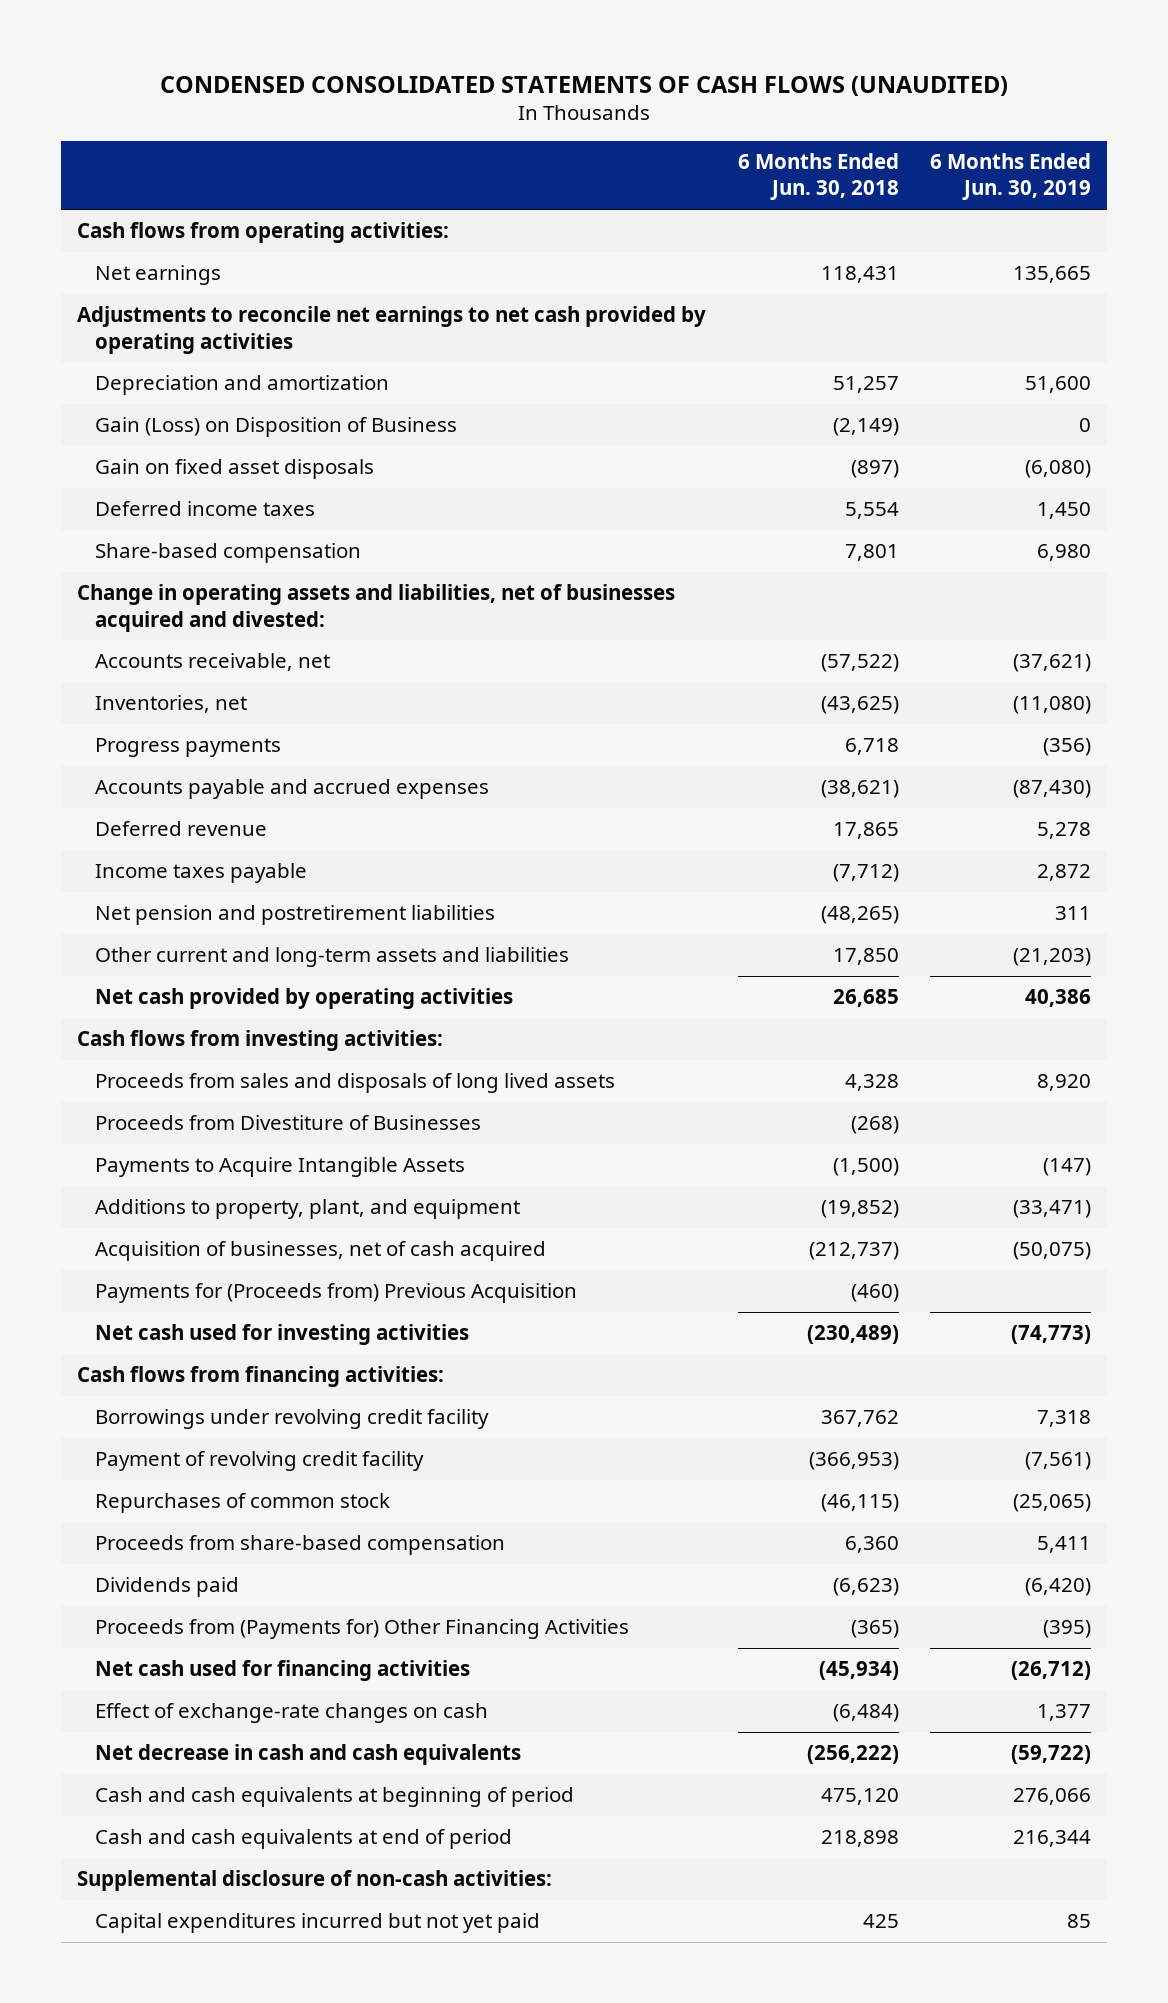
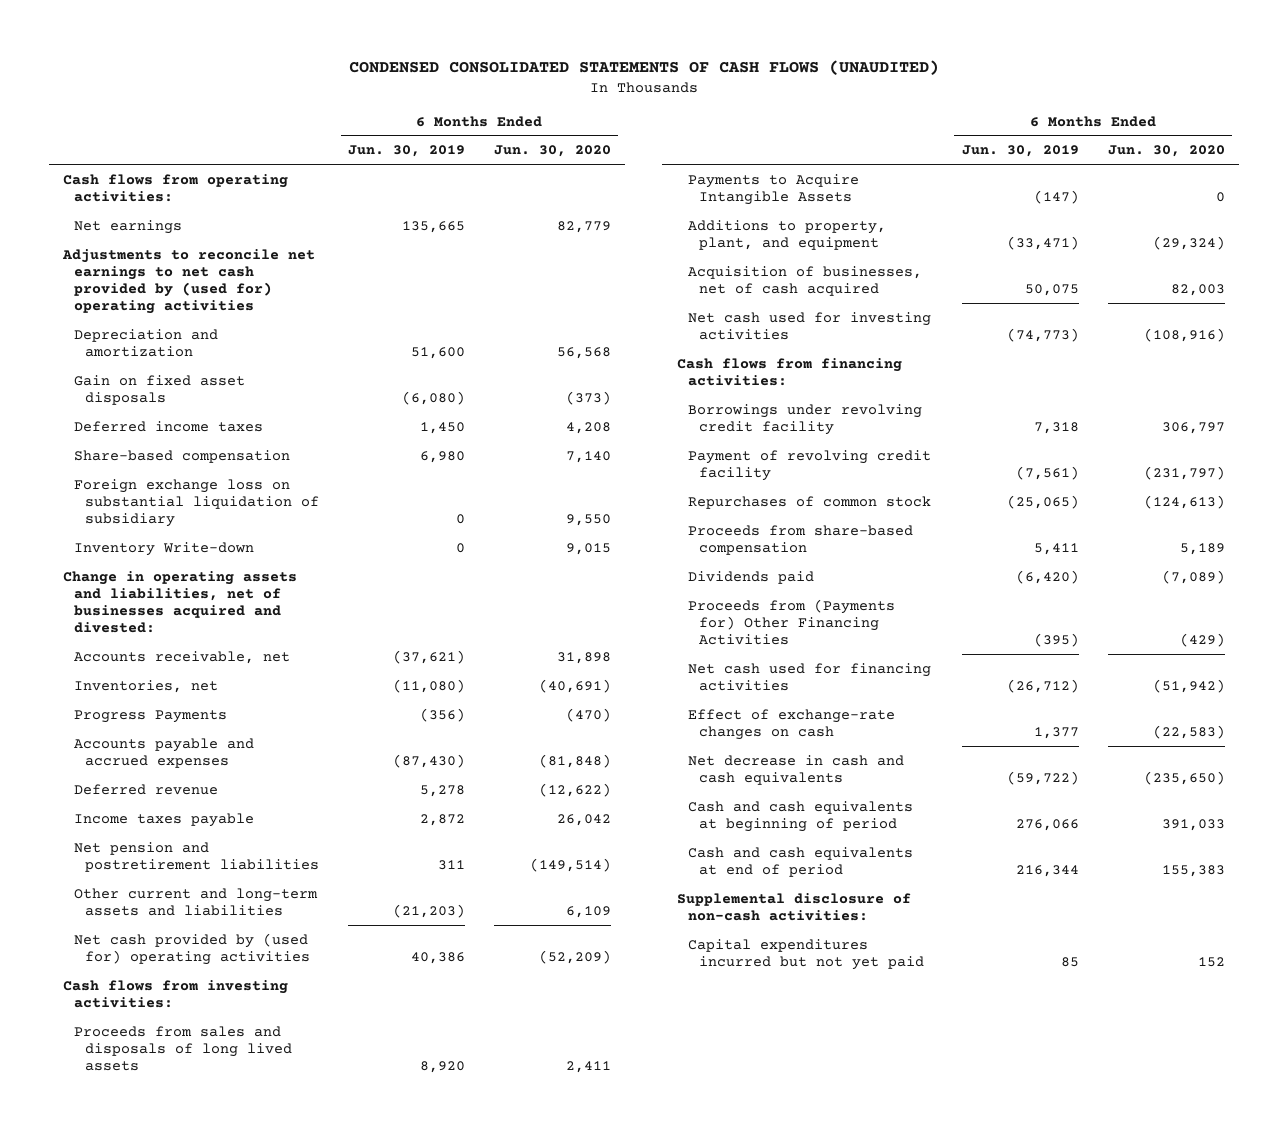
[737,152,899,201] 6 Months Ended Jun. 30, 2018 -> none
none -> [493,145,611,158] Jun. 30, 2020
[76,306,706,354] Adjustments to reconcile net earnings to net cash provided by operating activities -> [62,248,316,315] Adjustments to reconcile net earnings to net cash provided by (used for) operating activities
[95,417,458,438] Gain (Loss) on Disposition of Business -> none
none -> [73,478,319,528] Foreign exchange loss on substantial liquidation of subsidiary
none -> [73,541,254,556] Inventory Write-down
[95,738,282,758] Progress payments -> [73,709,227,723] Progress Payments
[95,988,514,1010] Net cash provided by operating activities -> [73,932,310,965] Net cash provided by (used for) operating activities
[95,1115,482,1131] Proceeds from Divestiture of Businesses -> none
[95,1283,578,1304] Payments for (Proceeds from) Previous Acquisition -> none
[1013,1242,1092,1261] (50,075) -> [1024,283,1079,296] 50,075

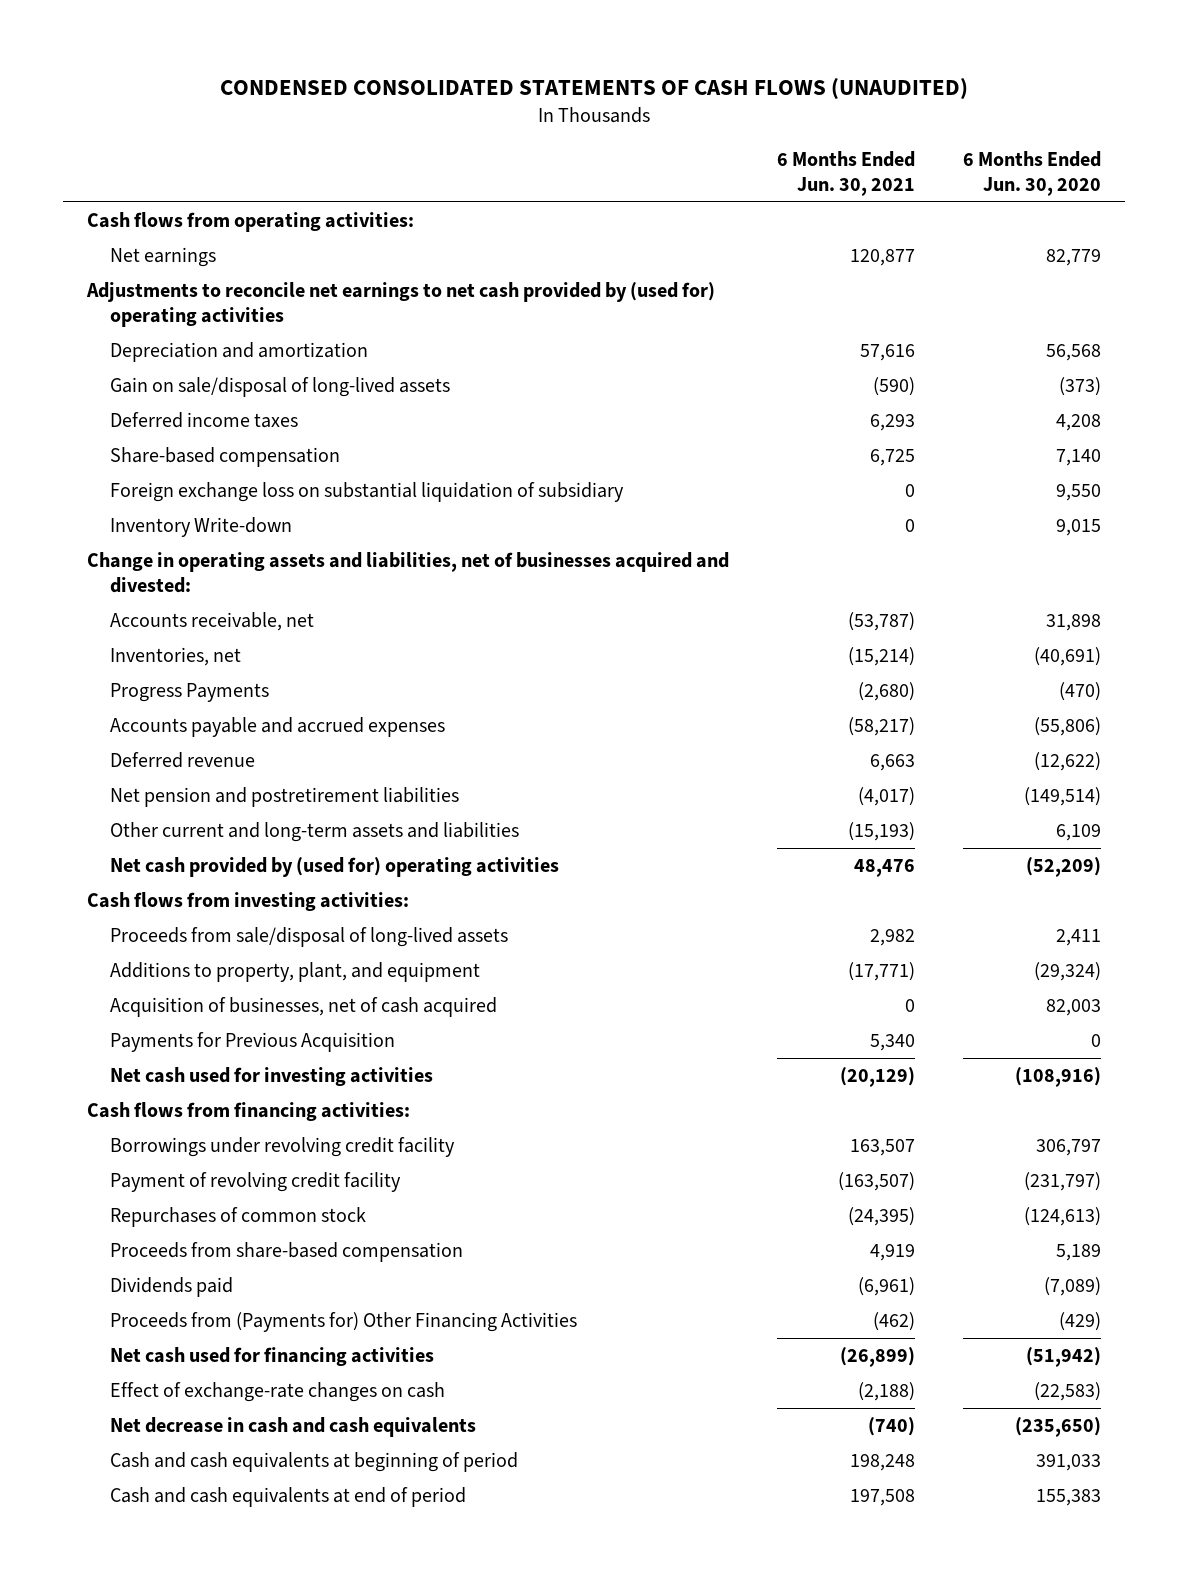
[347,145,465,158] Jun. 30, 2019 -> none
none -> [777,151,916,196] 6 Months Ended Jun. 30, 2021
[73,374,245,405] Gain on fixed asset disposals -> [110,377,451,398] Gain on sale/disposal of long-lived assets
[538,753,611,768] (81,848) -> [1034,717,1102,737] (55,806)
[73,812,254,827] Income taxes payable -> none
[687,173,859,205] Payments to Acquire Intangible Assets -> none
[73,1025,292,1072] Proceeds from sales and disposals of long lived assets -> [110,927,509,948] Proceeds from sale/disposal of long-lived assets
none -> [110,1032,396,1053] Payments for Previous Acquisition
[676,892,911,921] Supplemental disclosure of non-cash activities: -> none
[687,938,924,970] Capital expenditures incurred but not yet paid -> none

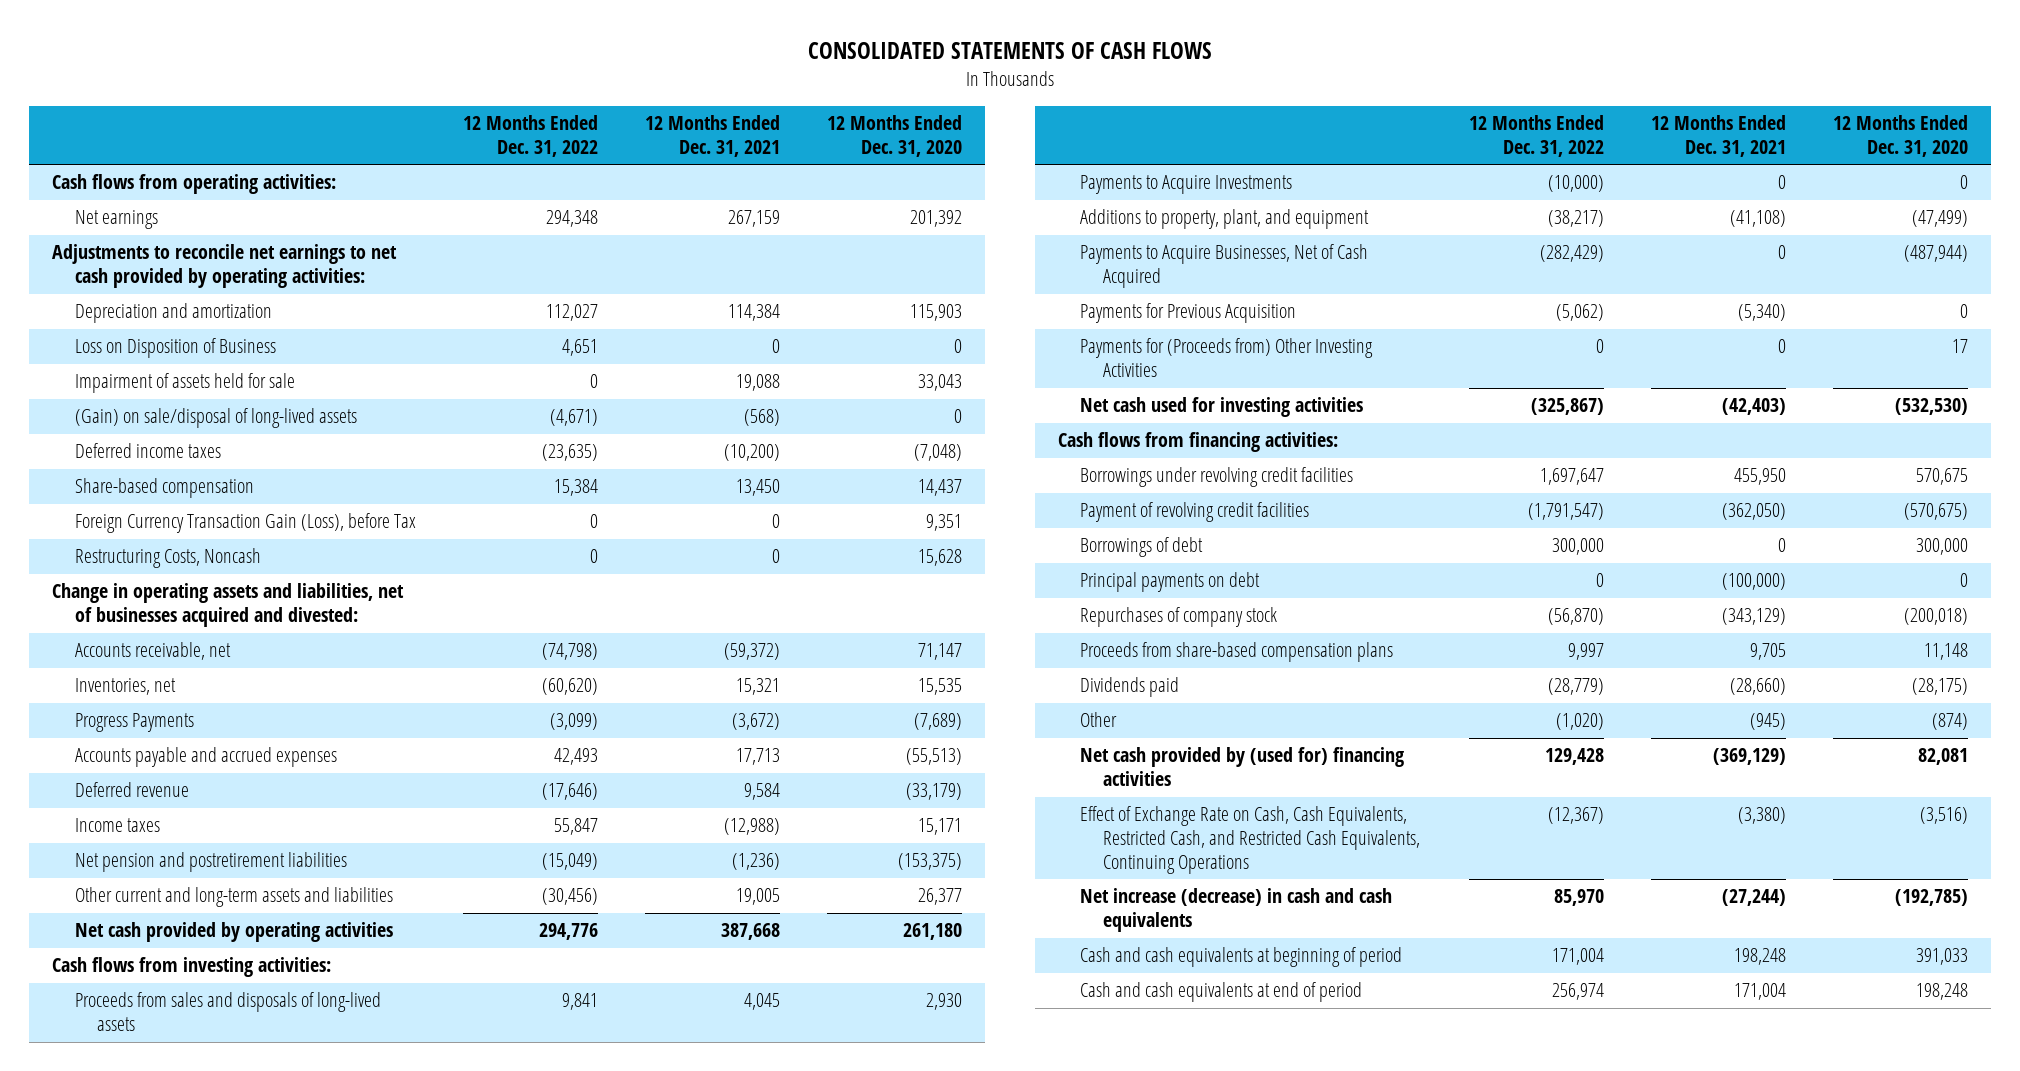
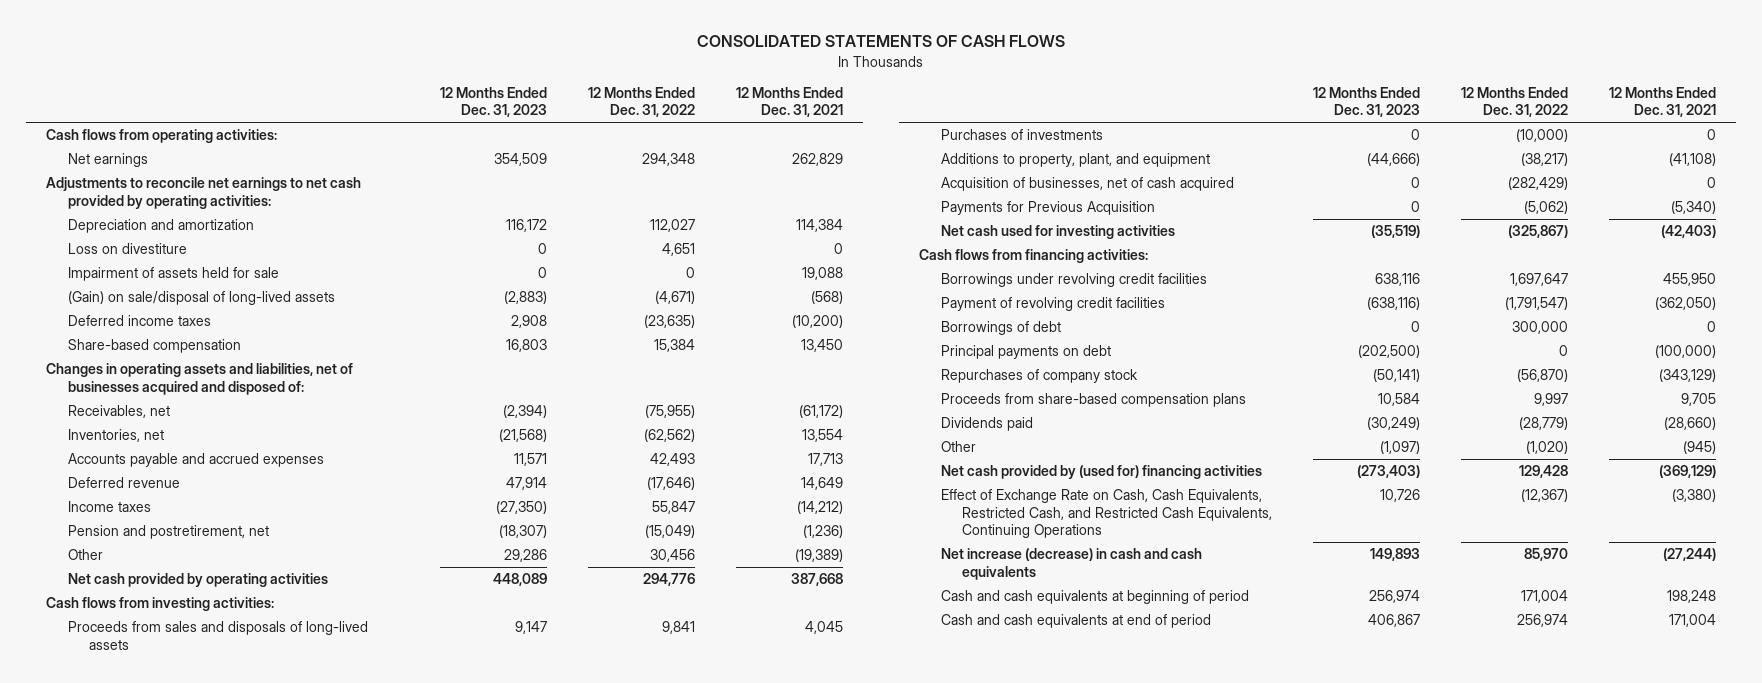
[826,114,962,157] 12 Months Ended Dec. 31, 2020 -> none
none -> [440,86,548,118] 12 Months Ended Dec. 31, 2023
[727,210,780,228] 267,159 -> [791,153,843,167] 262,829
[74,338,276,359] Loss on Disposition of Business -> [67,243,187,255] Loss on divestiture
[74,513,416,534] Foreign Currency Transaction Gain (Loss), before Tax -> none
[74,548,261,569] Restructuring Costs, Noncash -> none
[74,713,194,733] Progress Payments -> none
[52,583,405,628] Change in operating assets and liabilities, net of businesses acquired and divested: -> [45,363,353,395] Changes in operating assets and liabilities, net of businesses acquired and disposed of:
[74,642,231,661] Accounts receivable, net -> [67,405,170,419] Receivables, net
[541,643,598,661] (74,798) -> [645,405,696,419] (75,955)
[723,643,780,661] (59,372) -> [798,405,843,419] (61,172)
[541,678,598,696] (60,620) -> [644,429,696,443] (62,562)
[735,678,780,696] 15,321 -> [801,429,843,443] 13,554
[74,887,393,908] Other current and long-term assets and liabilities -> none
[743,783,780,801] 9,584 -> [800,477,843,491] 14,649
[723,818,780,836] (12,988) -> [796,501,843,515] (14,212)
[74,852,347,873] Net pension and postretirement liabilities -> [67,525,269,540] Pension and postretirement, net
none -> [67,549,103,561] Other
[1080,175,1293,195] Payments to Acquire Investments -> [940,129,1103,141] Purchases of investments
[1080,244,1369,289] Payments to Acquire Businesses, Net of Cash Acquired -> [940,177,1234,192] Acquisition of businesses, net of cash acquired
[1080,338,1374,378] Payments for (Proceeds from) Other Investing Activities -> none

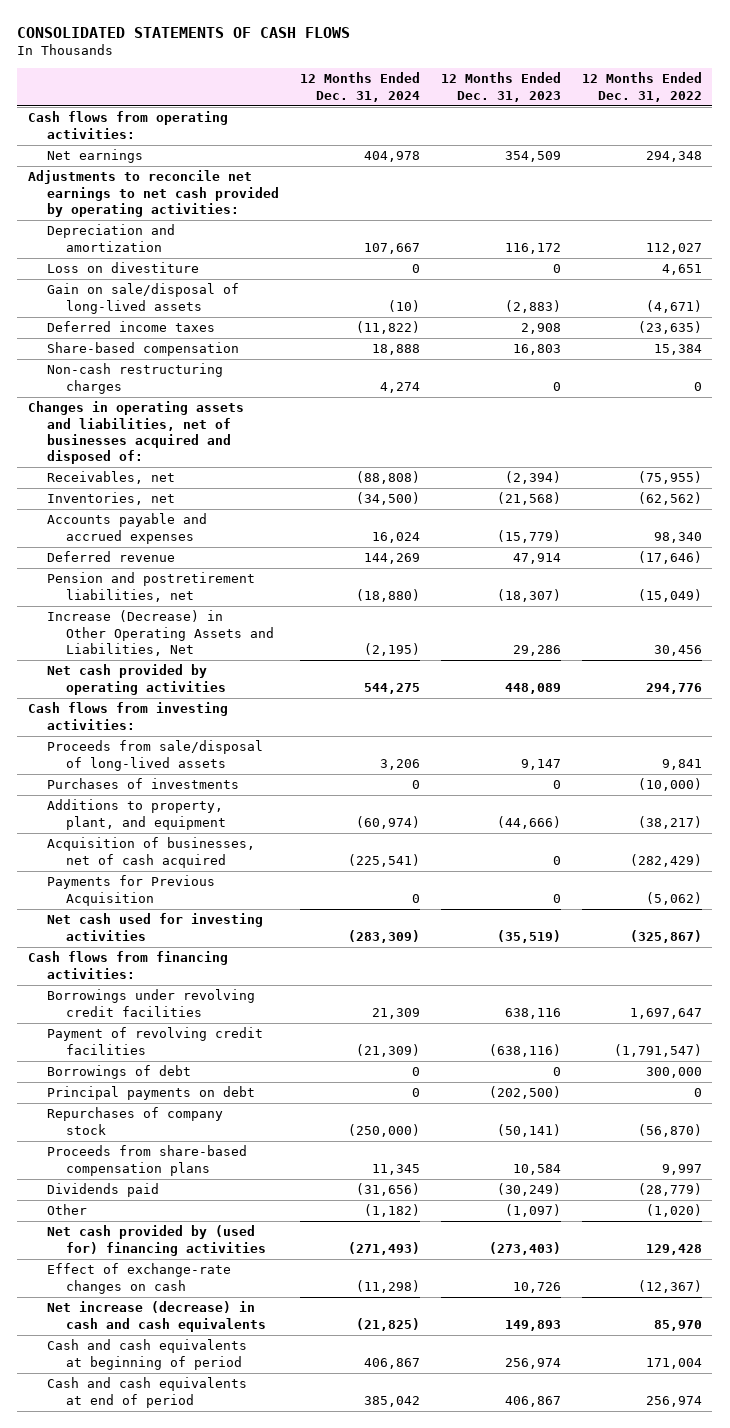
[735,86,843,118] 12 Months Ended Dec. 31, 2021 -> none
none -> [299,72,420,102] 12 Months Ended Dec. 31, 2024
[67,267,279,282] Impairment of assets held for sale -> none
[67,291,335,306] (Gain) on sale/disposal of long-lived assets -> [47,283,240,314] Gain on sale/disposal of long-lived assets
none -> [47,363,224,394] Non-cash restructuring charges
[514,453,548,467] 11,571 -> [496,529,561,543] (15,779)
[650,453,696,467] 42,493 -> [653,531,702,543] 98,340
[67,501,151,513] Income taxes -> none
[67,525,269,540] Pension and postretirement, net -> [47,572,256,602] Pension and postretirement liabilities, net
[67,549,103,561] Other -> [47,610,275,657] Increase (Decrease) in Other Operating Assets and Liabilities, Net
[67,621,368,650] Proceeds from sales and disposals of long-lived assets -> [47,740,264,771] Proceeds from sale/disposal of long-lived assets
[940,489,1273,539] Effect of Exchange Rate on Cash, Cash Equivalents, Restricted Cash, and Restricted Cash Equivalents, Continuing Operations -> [47,1263,232,1294] Effect of exchange-rate changes on cash

